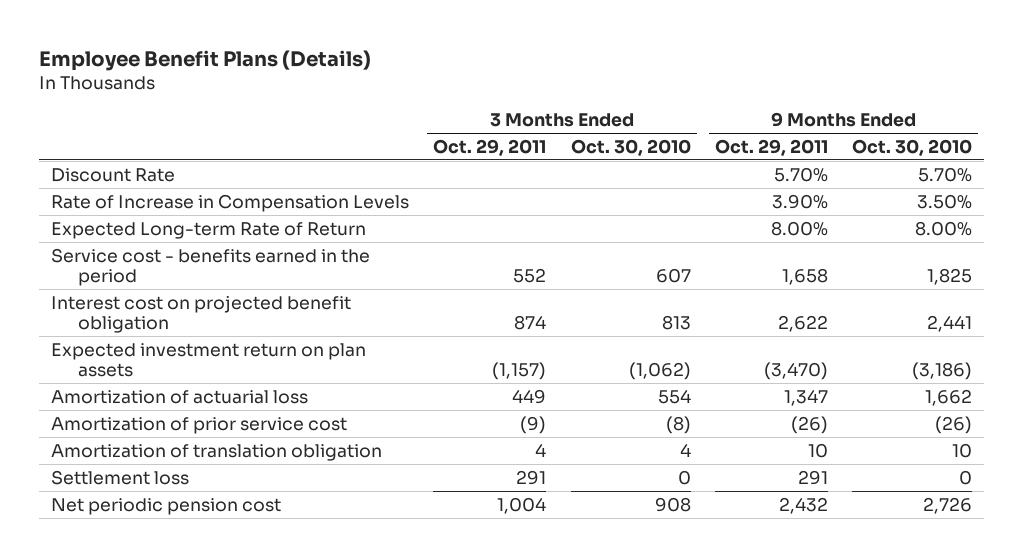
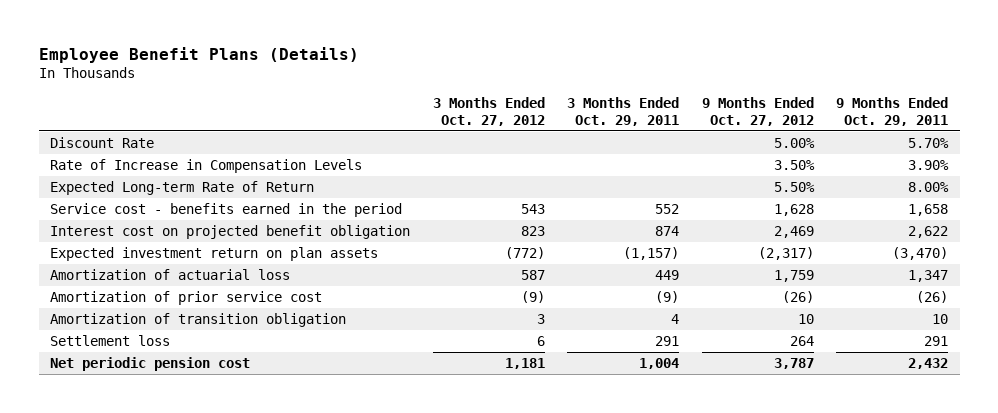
[570,138,691,156] Oct. 30, 2010 -> none
[852,138,973,156] Oct. 30, 2010 -> none
none -> [432,96,545,126] 3 Months Ended Oct. 27, 2012
none -> [701,96,814,126] 9 Months Ended Oct. 27, 2012
[50,443,382,461] Amortization of translation obligation -> [49,312,346,327] Amortization of transition obligation

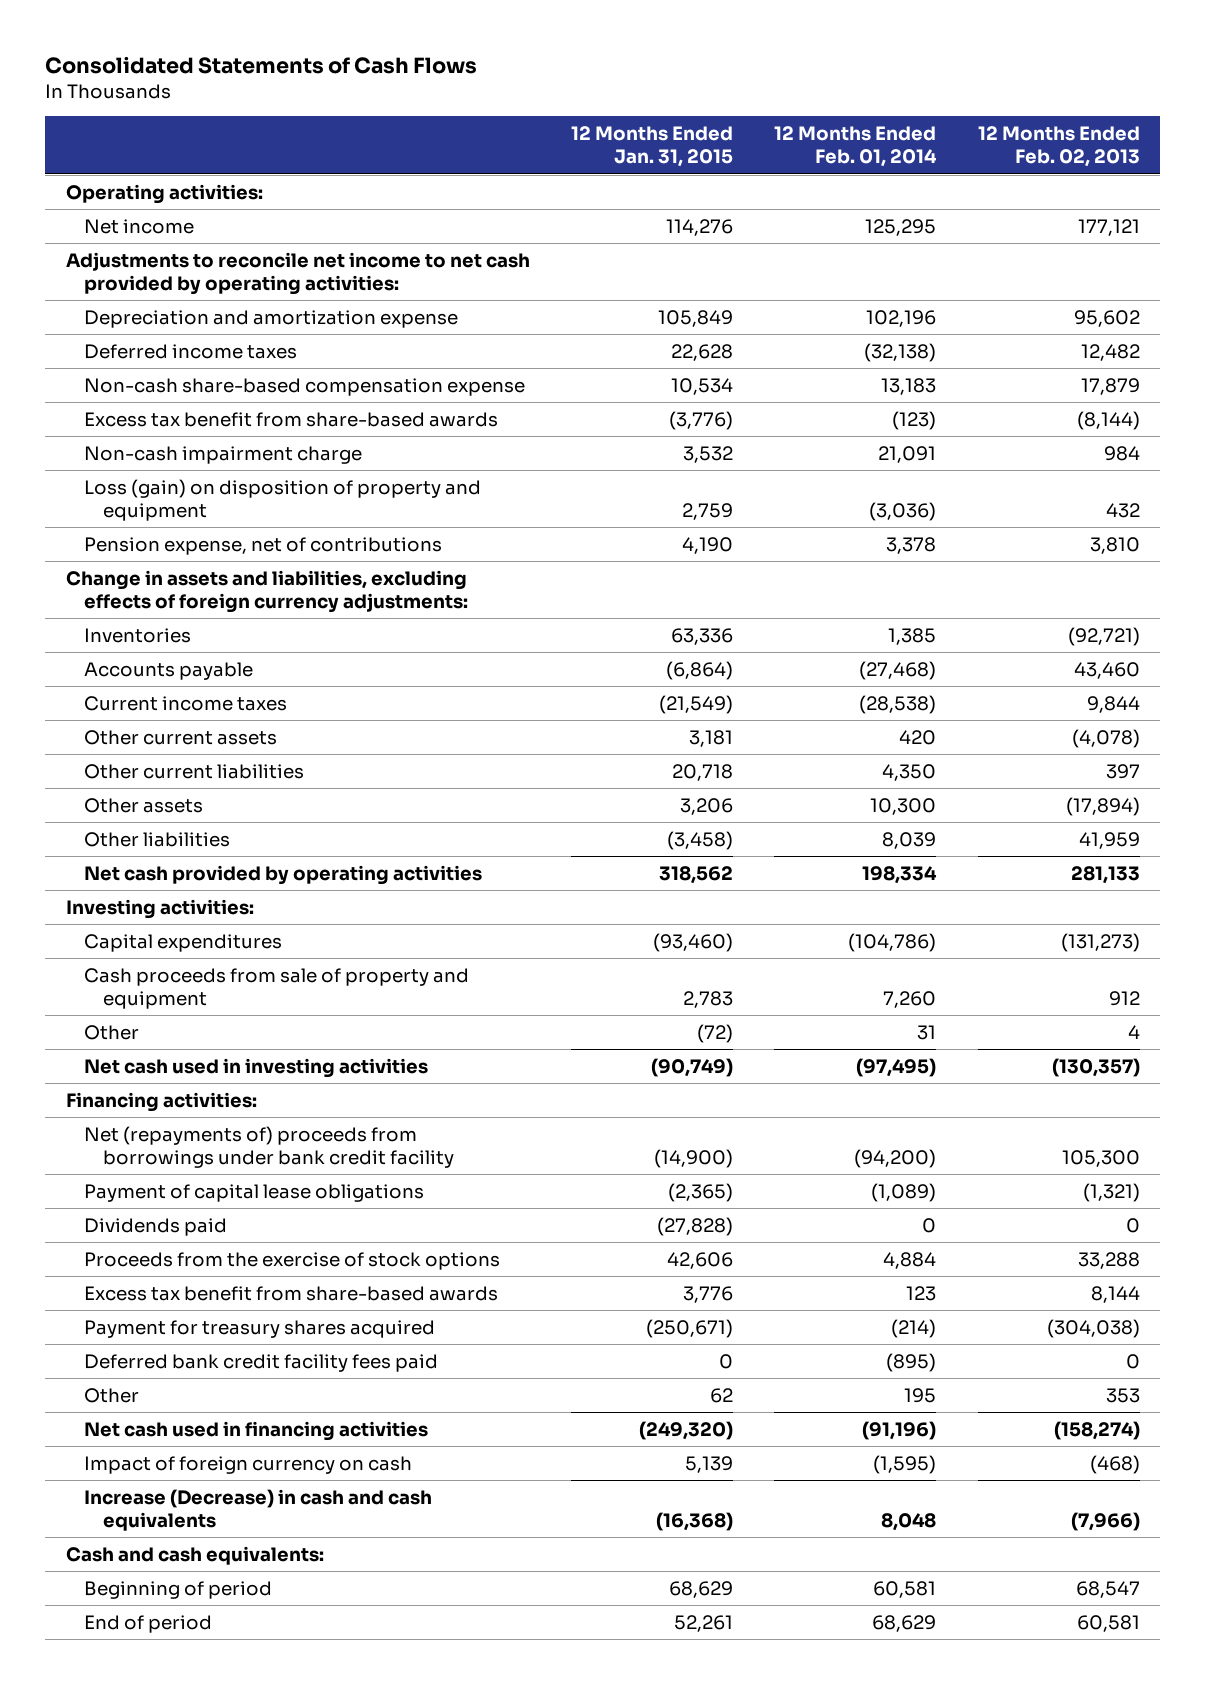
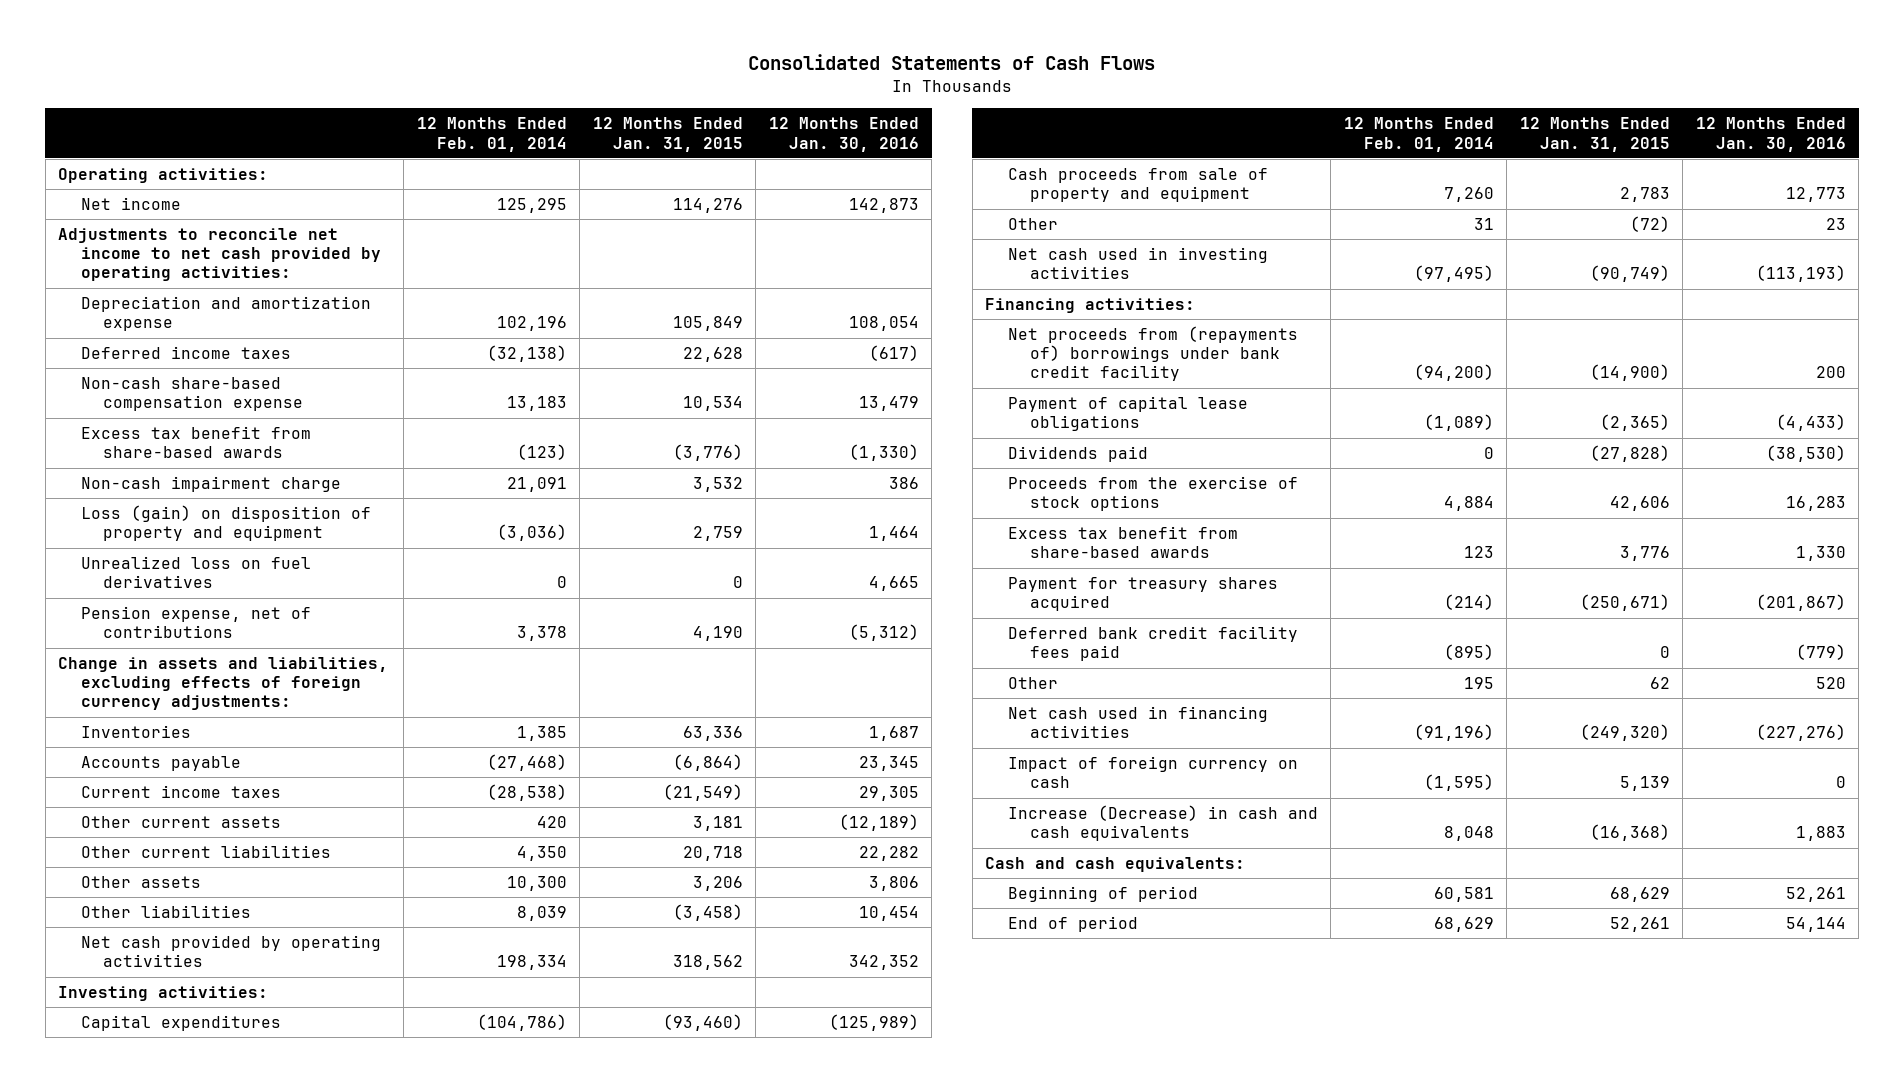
[977,126,1140,168] 12 Months Ended Feb. 02, 2013 -> none
none -> [768,117,919,152] 12 Months Ended Jan. 30, 2016
none -> [80,556,311,589] Unrealized loss on fuel derivatives
[84,1125,454,1168] Net (repayments of) proceeds from borrowings under bank credit facility -> [1007,326,1298,382] Net proceeds from (repayments of) borrowings under bank credit facility

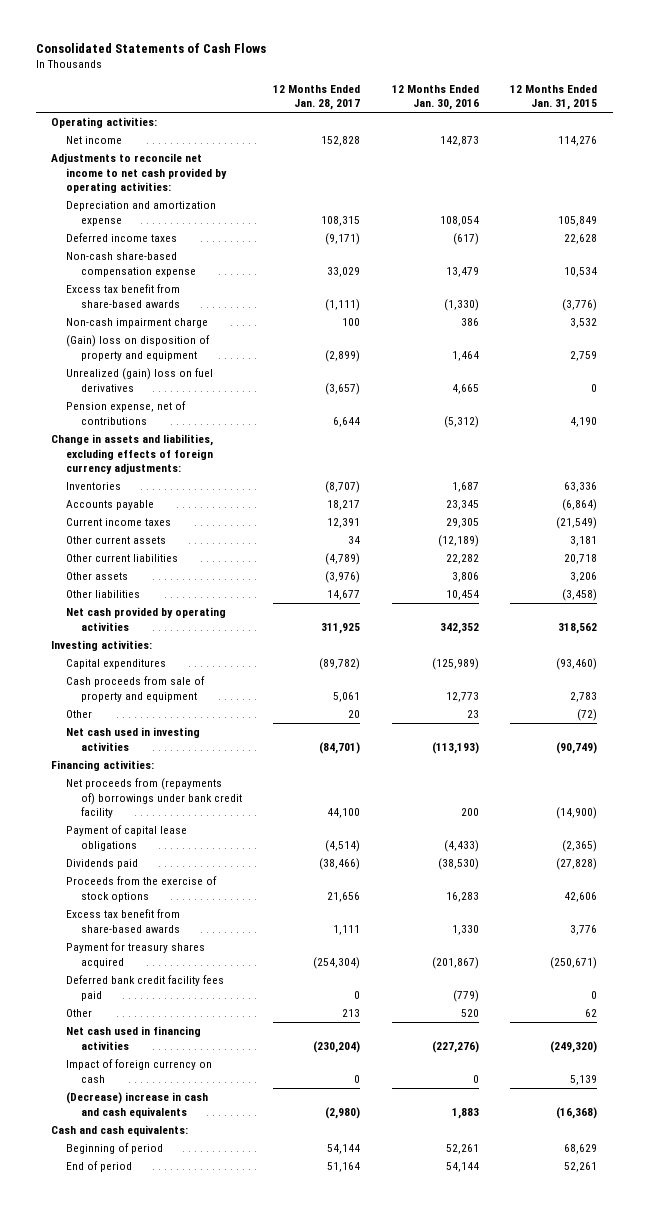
[416,117,567,152] 12 Months Ended Feb. 01, 2014 -> none
none -> [273,84,361,111] 12 Months Ended Jan. 28, 2017
[80,505,371,542] Loss (gain) on disposition of property and equipment -> [65,334,210,361] (Gain) loss on disposition of property and equipment
[80,556,311,589] Unrealized loss on fuel derivatives -> [65,367,213,392] Unrealized (gain) loss on fuel derivatives
[1007,805,1318,842] Increase (Decrease) in cash and cash equivalents -> [65,1091,208,1118] (Decrease) increase in cash and cash equivalents

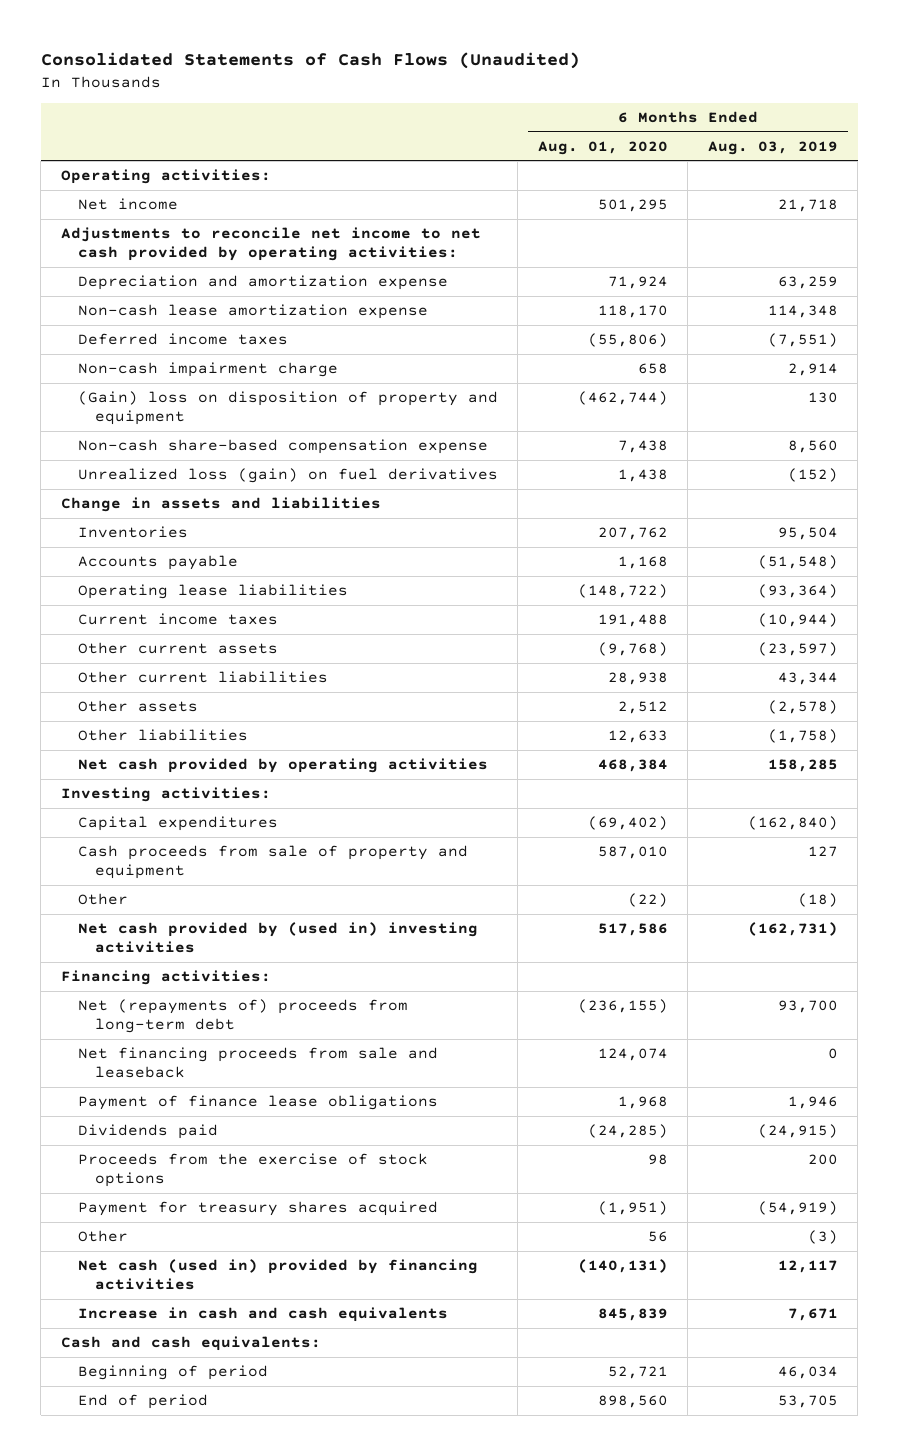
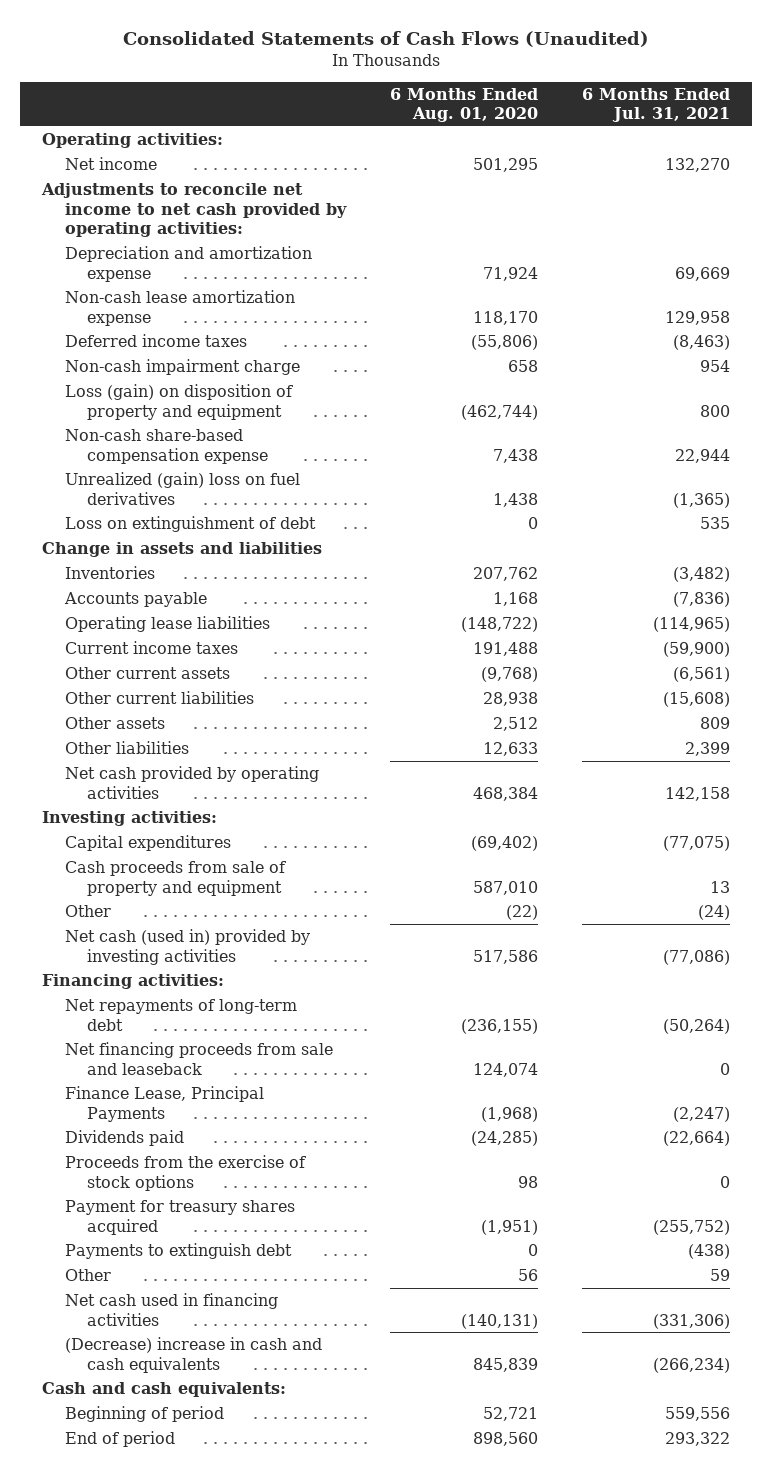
[707,140,838,155] Aug. 03, 2019 -> none
none -> [581,87,730,123] 6 Months Ended Jul. 31, 2021
[77,391,498,426] (Gain) loss on disposition of property and equipment -> [64,384,293,420] Loss (gain) on disposition of property and equipment
[77,468,498,484] Unrealized loss (gain) on fuel derivatives -> [64,472,300,505] Unrealized (gain) loss on fuel derivatives
none -> [64,516,316,533] Loss on extinguishment of debt
[77,922,478,954] Net cash provided by (used in) investing activities -> [64,929,310,965] Net cash (used in) provided by investing activities
[77,999,408,1034] Net (repayments of) proceeds from long-term debt -> [64,999,297,1031] Net repayments of long-term debt
[77,1095,438,1111] Payment of finance lease obligations -> [64,1086,264,1122] Finance Lease, Principal Payments
[617,1096,668,1110] 1,968 -> [480,1106,538,1122] (1,968)
none -> [64,1243,292,1260] Payments to extinguish debt
[77,1259,478,1291] Net cash (used in) provided by financing activities -> [64,1293,278,1326] Net cash used in financing activities
[77,1307,448,1323] Increase in cash and cash equivalents -> [64,1337,322,1373] (Decrease) increase in cash and cash equivalents

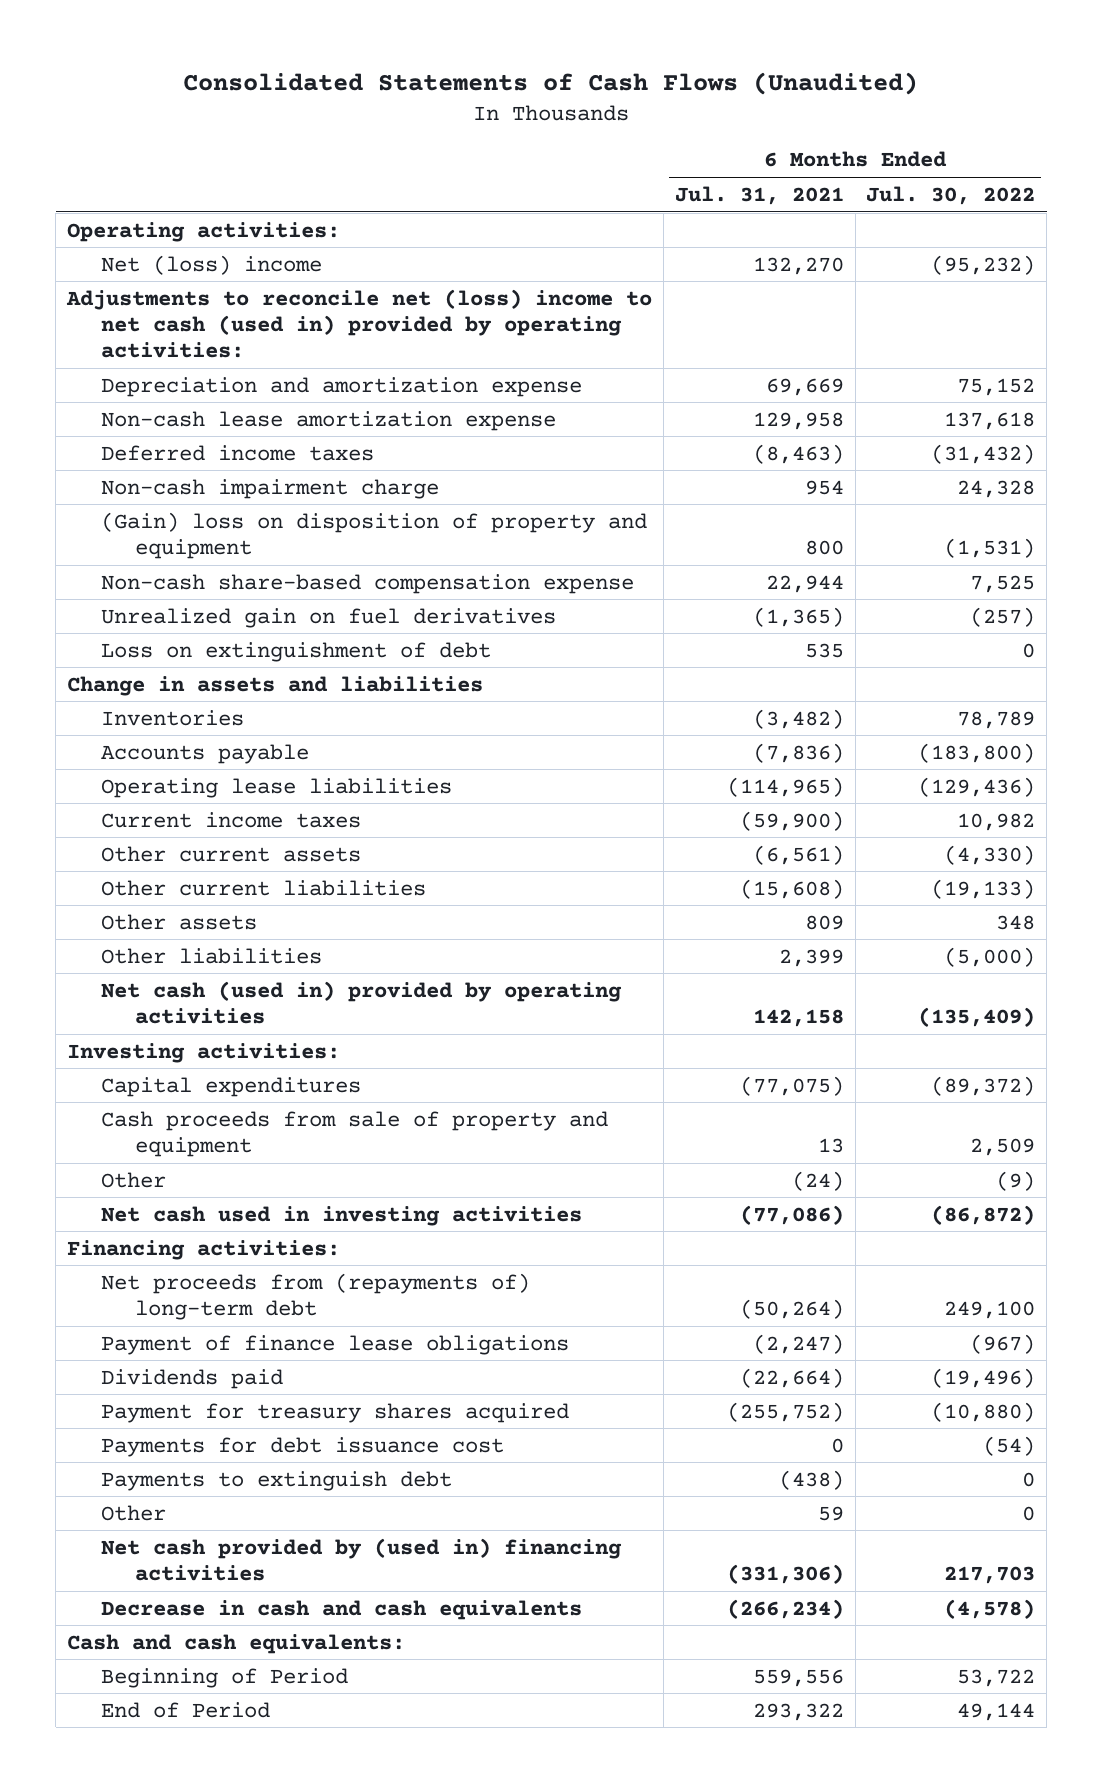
[389,87,538,123] 6 Months Ended Aug. 01, 2020 -> none
none -> [866,185,1036,205] Jul. 30, 2022
[64,157,157,171] Net income -> [100,254,322,275] Net (loss) income
[41,183,347,238] Adjustments to reconcile net income to net cash provided by operating activities: -> [65,288,652,358] Adjustments to reconcile net (loss) income to net cash (used in) provided by operating activities:
[64,384,293,420] Loss (gain) on disposition of property and equipment -> [100,511,647,559] (Gain) loss on disposition of property and equipment
[64,472,300,505] Unrealized (gain) loss on fuel derivatives -> [100,607,556,628] Unrealized gain on fuel derivatives
[64,766,319,799] Net cash provided by operating activities -> [100,980,622,1024] Net cash (used in) provided by operating activities
[64,929,310,965] Net cash (used in) provided by investing activities -> [100,1205,582,1226] Net cash used in investing activities
[64,1042,333,1075] Net financing proceeds from sale and leaseback -> none
[64,999,297,1031] Net repayments of long-term debt -> [100,1272,530,1320] Net proceeds from (repayments of) long-term debt
[64,1086,264,1122] Finance Lease, Principal Payments -> [100,1334,569,1355] Payment of finance lease obligations
[64,1155,306,1191] Proceeds from the exercise of stock options -> none
none -> [100,1436,504,1457] Payments for debt issuance cost
[64,1293,278,1326] Net cash used in financing activities -> [100,1537,622,1581] Net cash provided by (used in) financing activities
[64,1337,322,1373] (Decrease) increase in cash and cash equivalents -> [100,1599,582,1620] Decrease in cash and cash equivalents
[64,1406,224,1423] Beginning of period -> [100,1667,348,1688] Beginning of Period
[64,1431,175,1448] End of period -> [100,1701,270,1718] End of Period

